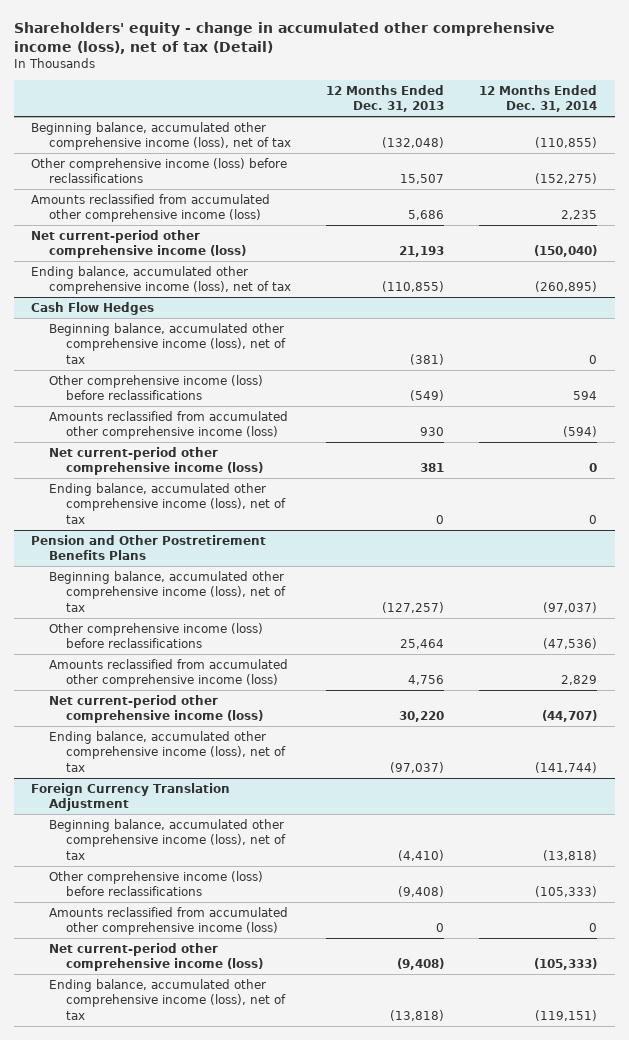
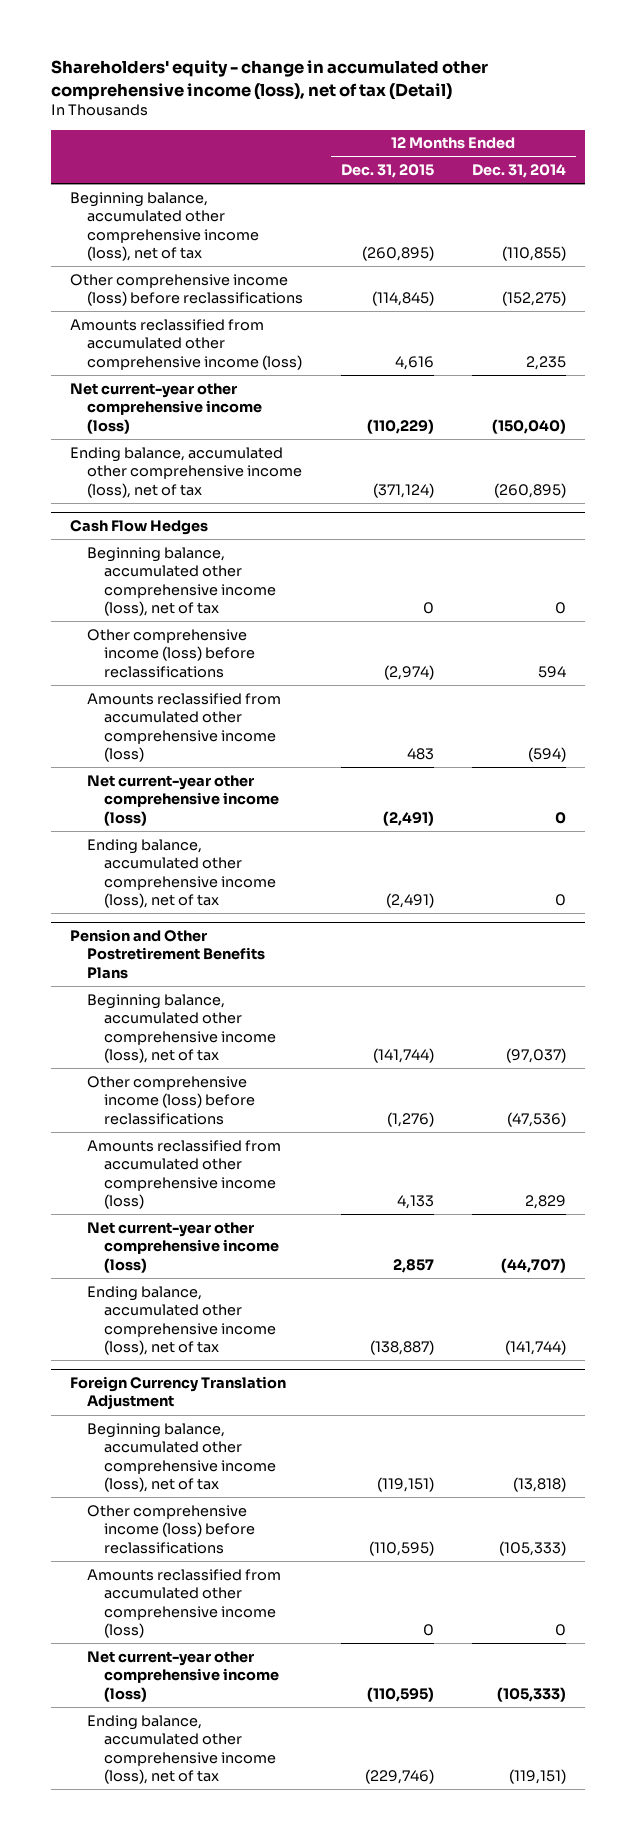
[326,84,445,113] 12 Months Ended Dec. 31, 2013 -> none
none -> [340,164,434,179] Dec. 31, 2015
[31,229,246,259] Net current-period other comprehensive income (loss) -> [69,382,262,434] Net current-year other comprehensive income (loss)
[48,446,263,476] Net current-period other comprehensive income (loss) -> [86,774,279,826] Net current-year other comprehensive income (loss)
[48,694,263,724] Net current-period other comprehensive income (loss) -> [86,1221,279,1273] Net current-year other comprehensive income (loss)
[48,942,263,972] Net current-period other comprehensive income (loss) -> [86,1650,279,1702] Net current-year other comprehensive income (loss)

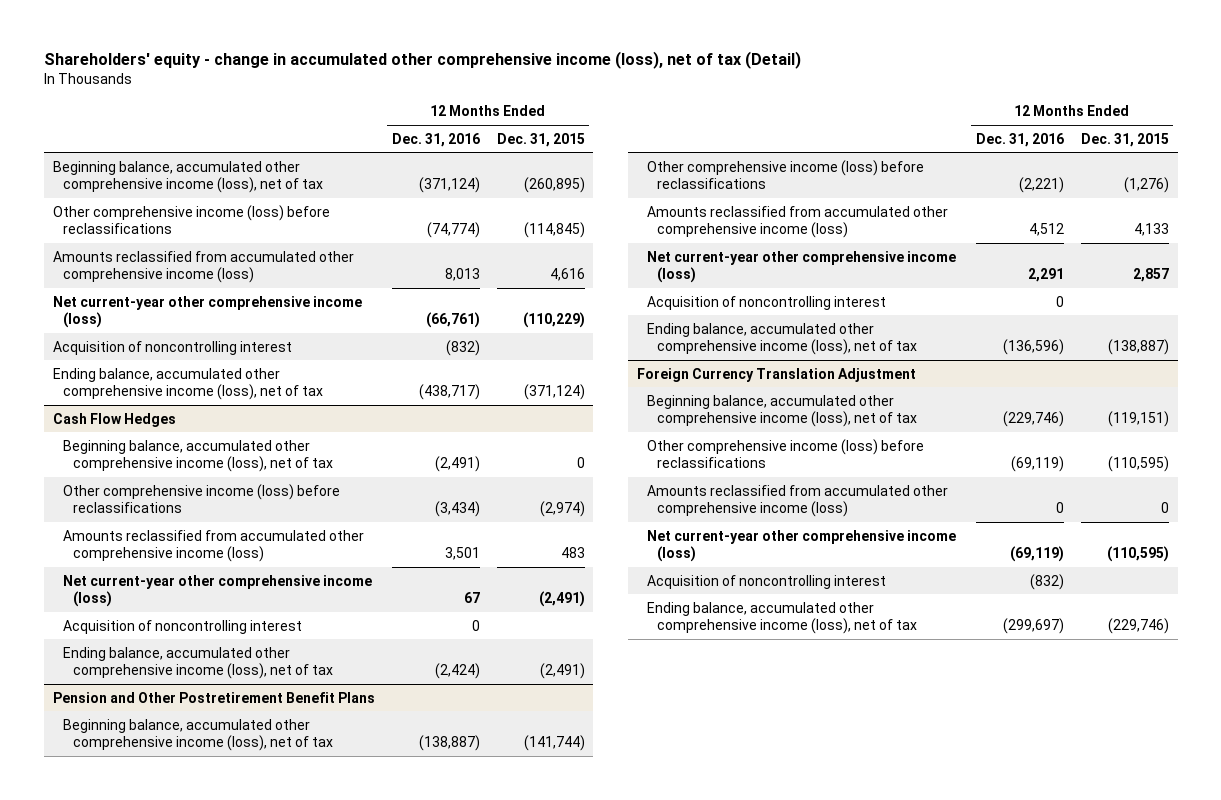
[472,164,567,179] Dec. 31, 2014 -> none
none -> [391,132,480,147] Dec. 31, 2016
none -> [52,340,292,355] Acquisition of noncontrolling interest
none -> [62,619,302,634] Acquisition of noncontrolling interest
[69,928,265,979] Pension and Other Postretirement Benefits Plans -> [52,691,375,703] Pension and Other Postretirement Benefit Plans
none -> [646,295,886,310] Acquisition of noncontrolling interest
none -> [646,574,886,589] Acquisition of noncontrolling interest

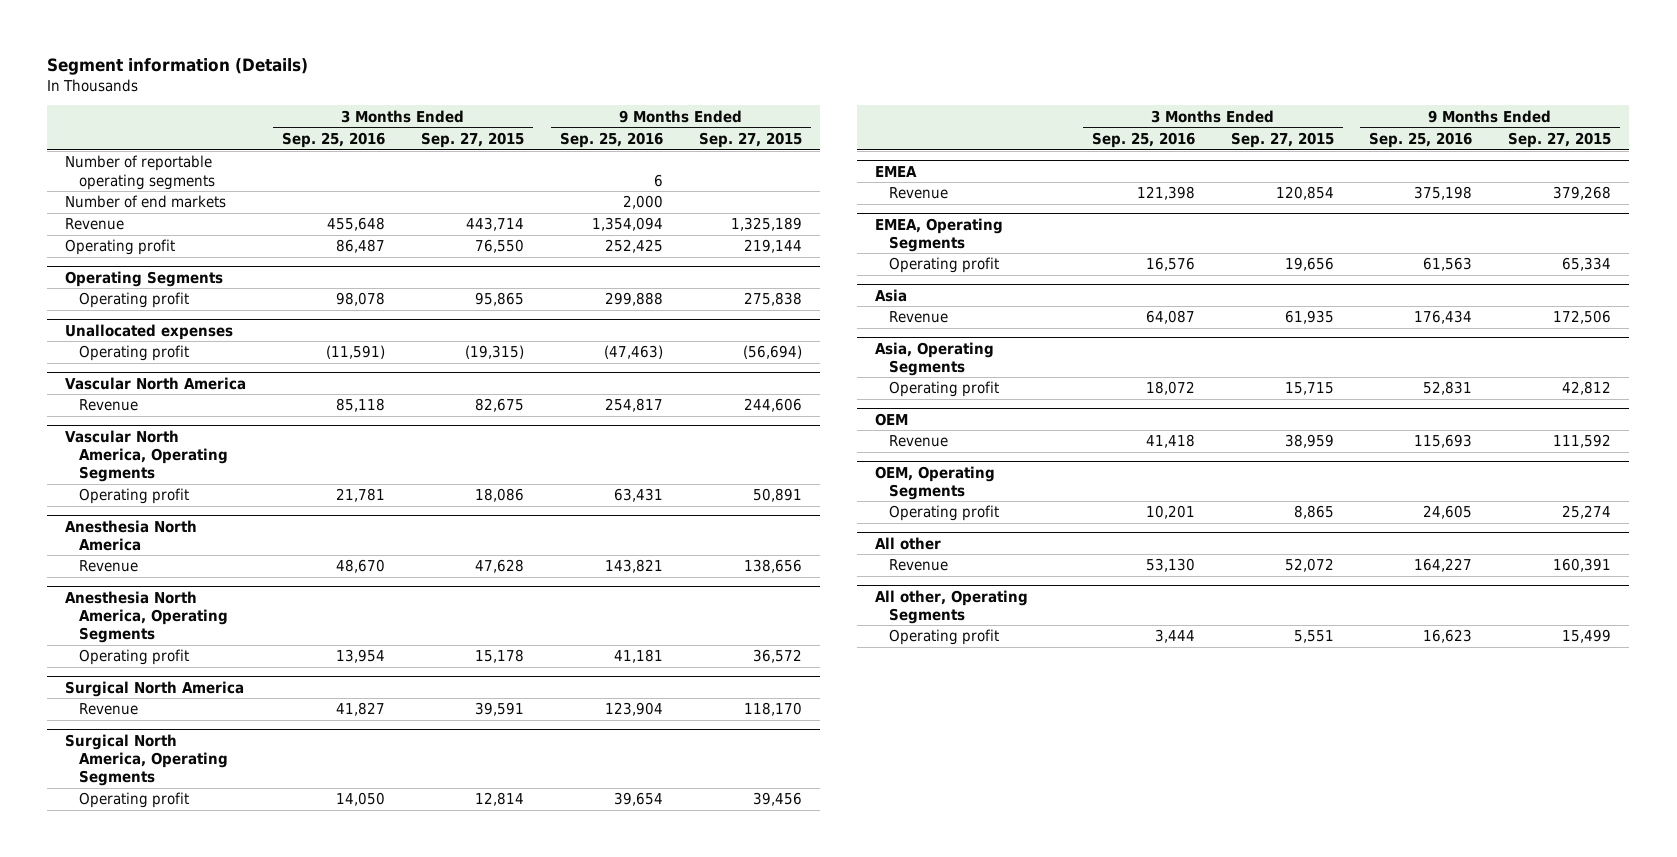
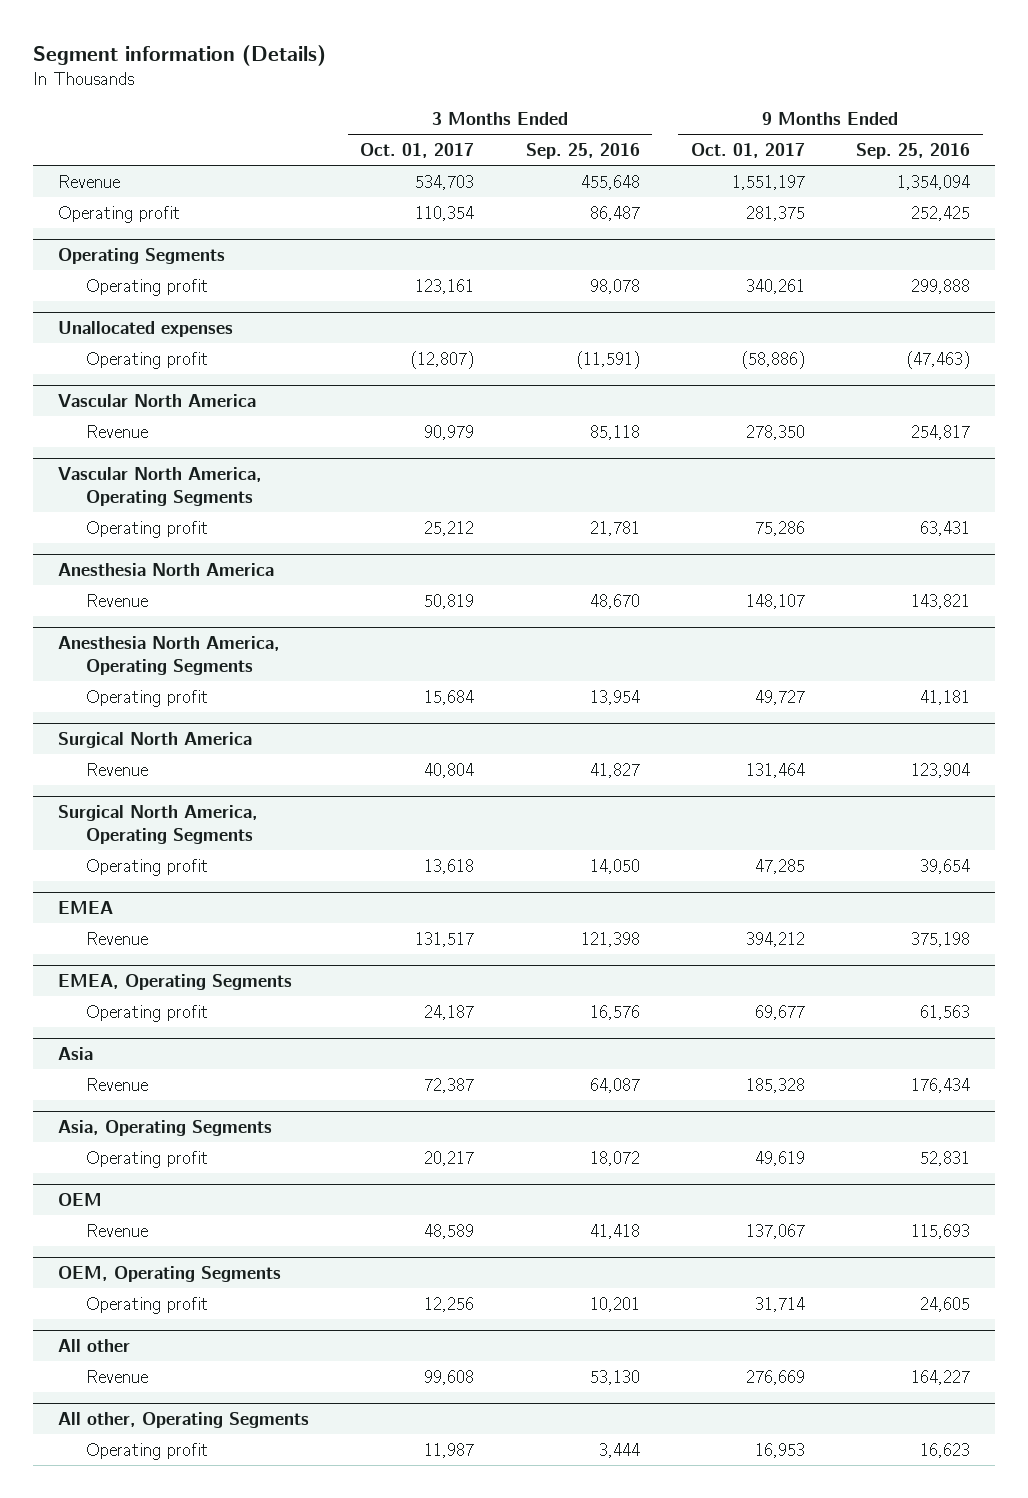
[421,131,525,148] Sep. 27, 2015 -> none
[698,131,802,148] Sep. 27, 2015 -> none
none -> [360,143,475,159] Oct. 01, 2017
none -> [690,143,805,159] Oct. 01, 2017
[65,155,216,190] Number of reportable operating segments -> none
[65,195,227,209] Number of end markets -> none

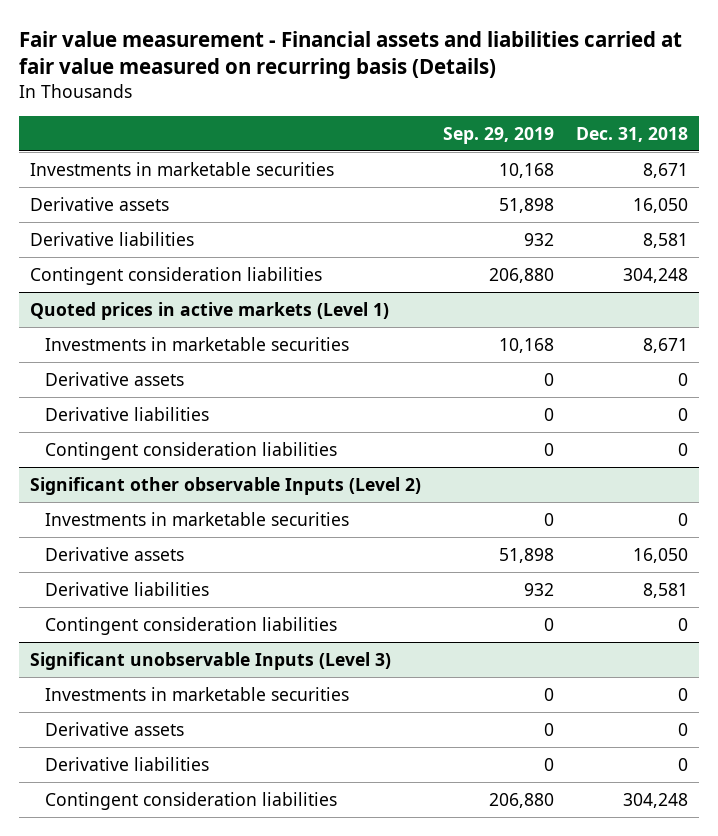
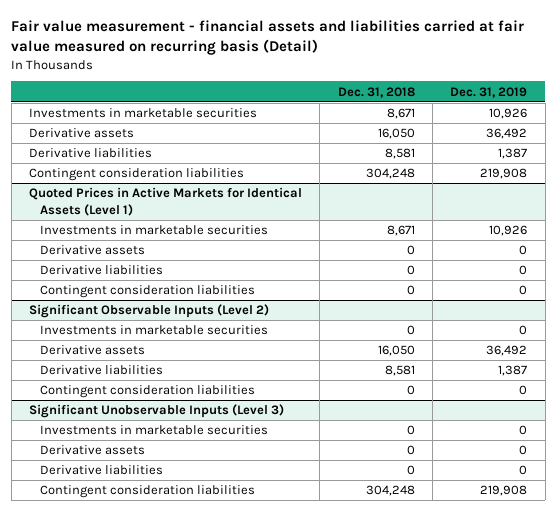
[19,30,683,80] Fair value measurement - Financial assets and liabilities carried at fair value measured on recurring basis (Details) -> [11,20,525,56] Fair value measurement - financial assets and liabilities carried at fair value measured on recurring basis (Detail)
[442,126,554,144] Sep. 29, 2019 -> none
none -> [450,86,528,98] Dec. 31, 2019
[30,301,390,320] Quoted prices in active markets (Level 1) -> [28,187,302,216] Quoted Prices in Active Markets for Identical Assets (Level 1)
[30,476,422,495] Significant other observable Inputs (Level 2) -> [28,304,269,319] Significant Observable Inputs (Level 2)
[30,651,392,670] Significant unobservable Inputs (Level 3) -> [28,404,284,419] Significant Unobservable Inputs (Level 3)

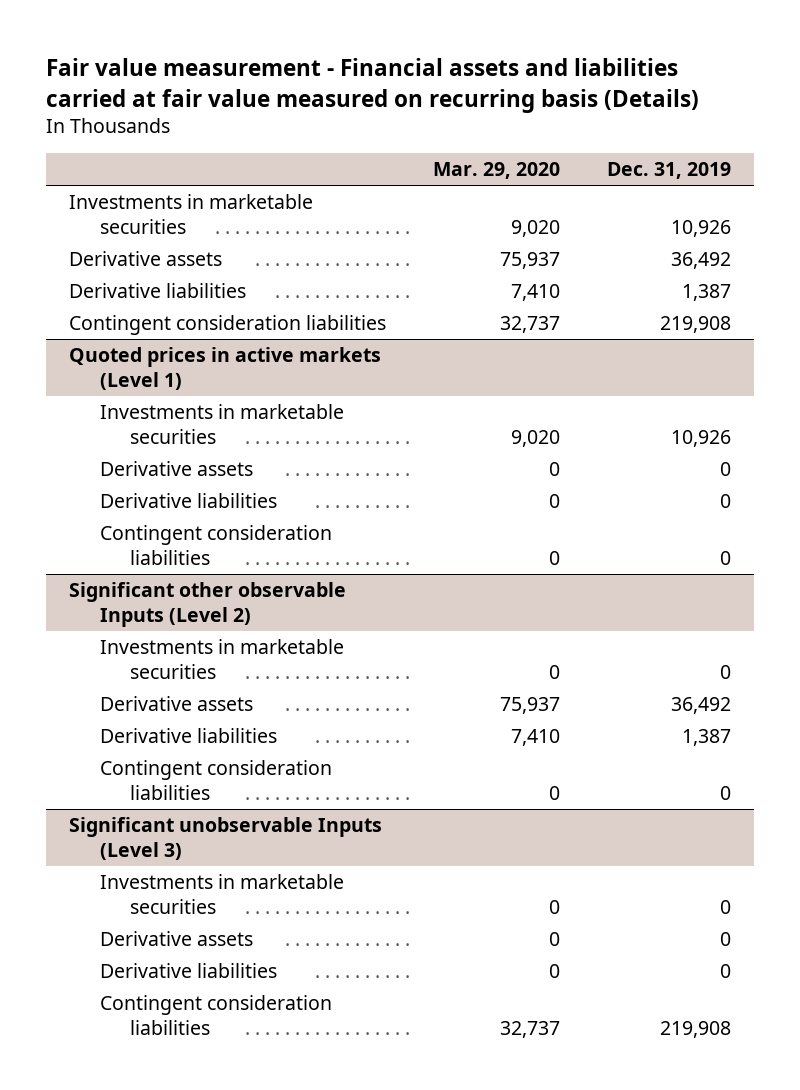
[11,20,525,56] Fair value measurement - financial assets and liabilities carried at fair value measured on recurring basis (Detail) -> [45,58,699,113] Fair value measurement - Financial assets and liabilities carried at fair value measured on recurring basis (Details)
[337,86,415,98] Dec. 31, 2018 -> none
none -> [433,162,561,180] Mar. 29, 2020
[28,187,302,216] Quoted Prices in Active Markets for Identical Assets (Level 1) -> [69,347,382,391] Quoted prices in active markets (Level 1)
[28,304,269,319] Significant Observable Inputs (Level 2) -> [69,582,347,628] Significant other observable Inputs (Level 2)
[28,404,284,419] Significant Unobservable Inputs (Level 3) -> [69,817,383,861] Significant unobservable Inputs (Level 3)

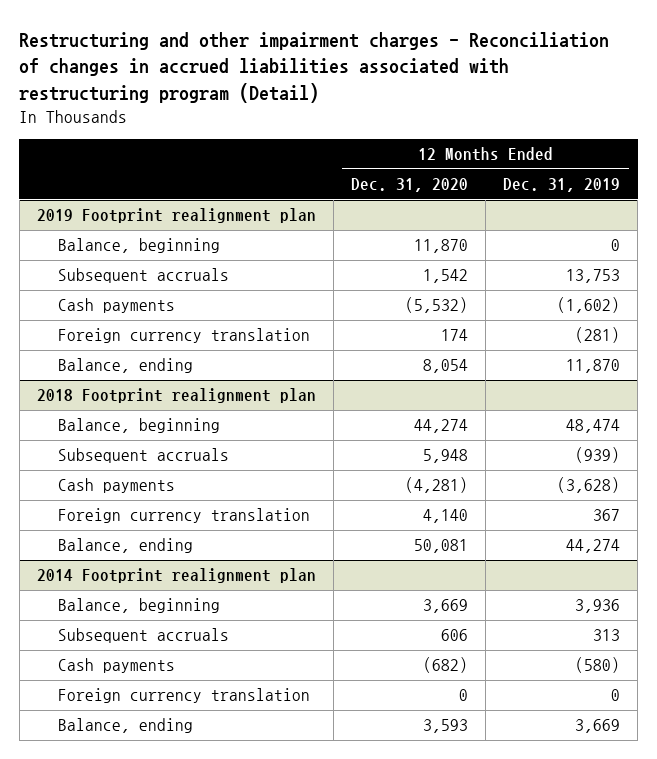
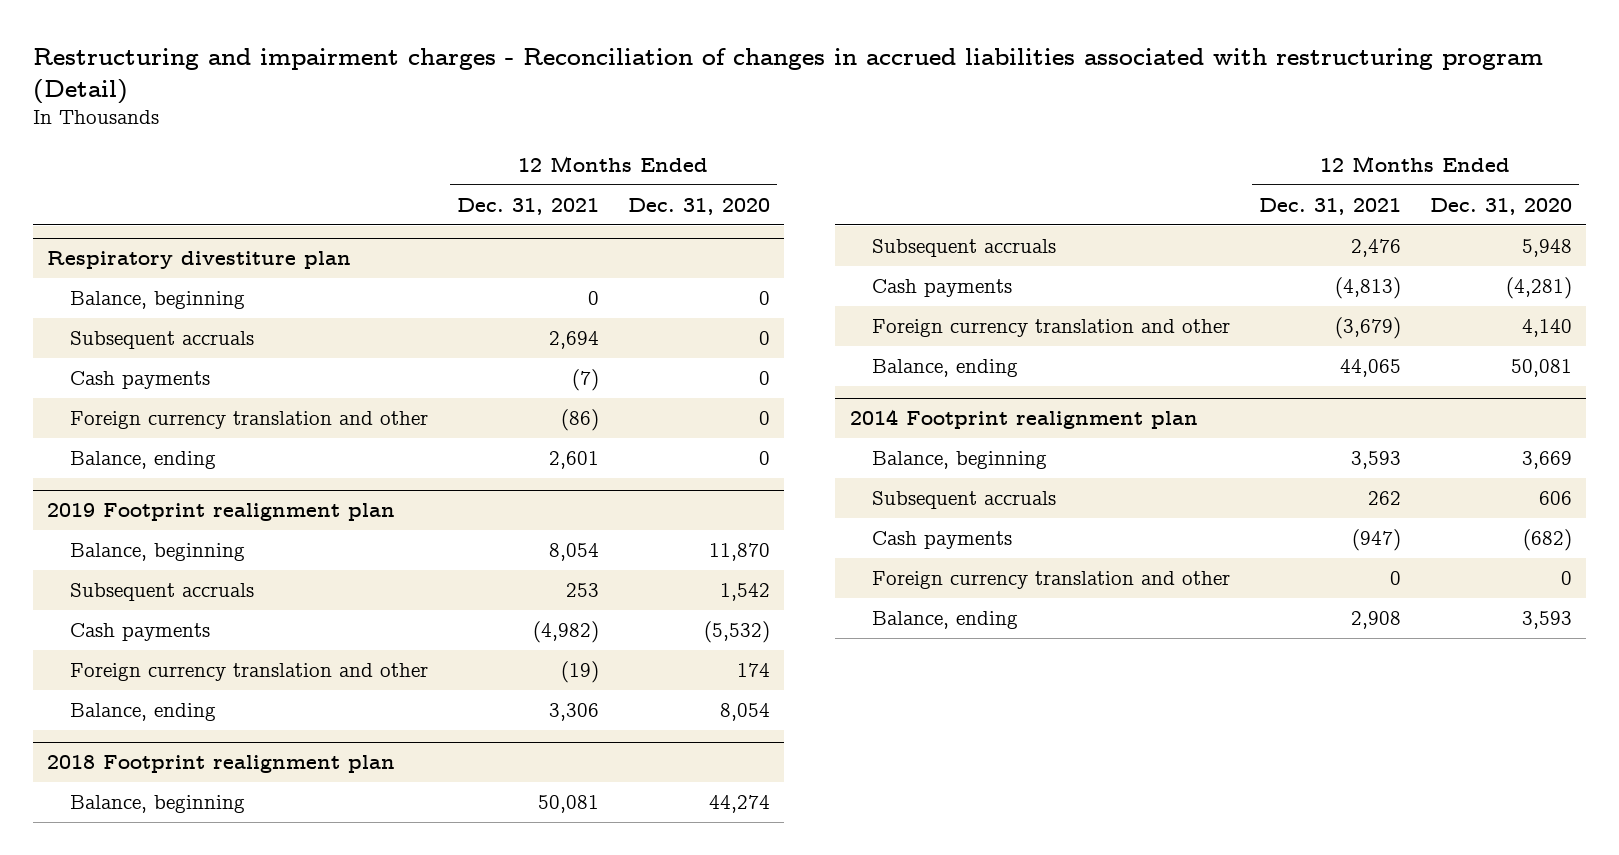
[19,31,610,103] Restructuring and other impairment charges - Reconciliation of changes in accrued liabilities associated with restructuring program (Detail) -> [32,47,1543,104] Restructuring and impairment charges - Reconciliation of changes in accrued liabilities associated with restructuring program (Detail)
[503,178,621,193] Dec. 31, 2019 -> none
none -> [456,197,599,215] Dec. 31, 2021
none -> [47,251,352,270] Respiratory divestiture plan
none -> [70,291,246,310] Balance, beginning
none -> [70,331,255,350] Subsequent accruals
none -> [70,371,211,390] Cash payments
none -> [70,411,429,430] Foreign currency translation and other
none -> [70,451,217,470] Balance, ending
[57,328,310,344] Foreign currency translation -> [70,663,429,682] Foreign currency translation and other
[57,508,310,524] Foreign currency translation -> [872,319,1231,338] Foreign currency translation and other
[57,688,310,704] Foreign currency translation -> [872,571,1231,590] Foreign currency translation and other

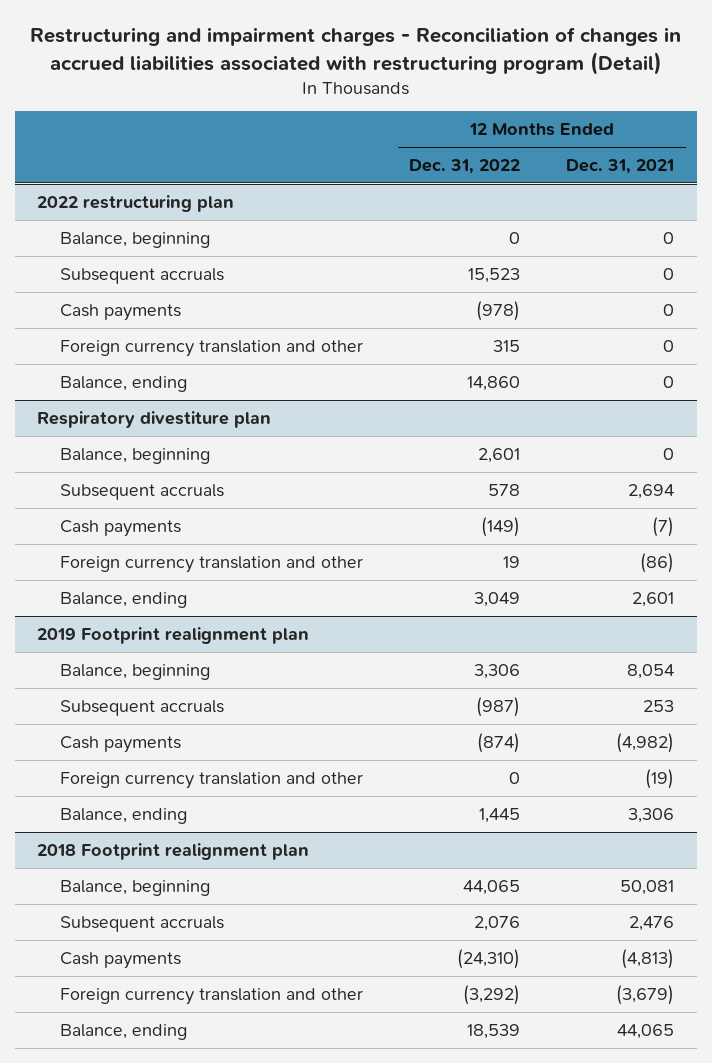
[627,197,770,215] Dec. 31, 2020 -> none
none -> [409,159,521,175] Dec. 31, 2022
none -> [37,194,235,212] 2022 restructuring plan
none -> [60,231,211,248] Balance, beginning
none -> [60,267,225,284] Subsequent accruals
none -> [60,303,182,321] Cash payments
none -> [60,339,364,357] Foreign currency translation and other
none -> [60,375,188,392] Balance, ending
[849,409,1198,430] 2014 Footprint realignment plan -> none
[872,451,1048,470] Balance, beginning -> none
[872,491,1057,510] Subsequent accruals -> none
[872,531,1013,550] Cash payments -> none
[872,571,1231,590] Foreign currency translation and other -> none
[872,611,1019,630] Balance, ending -> none

